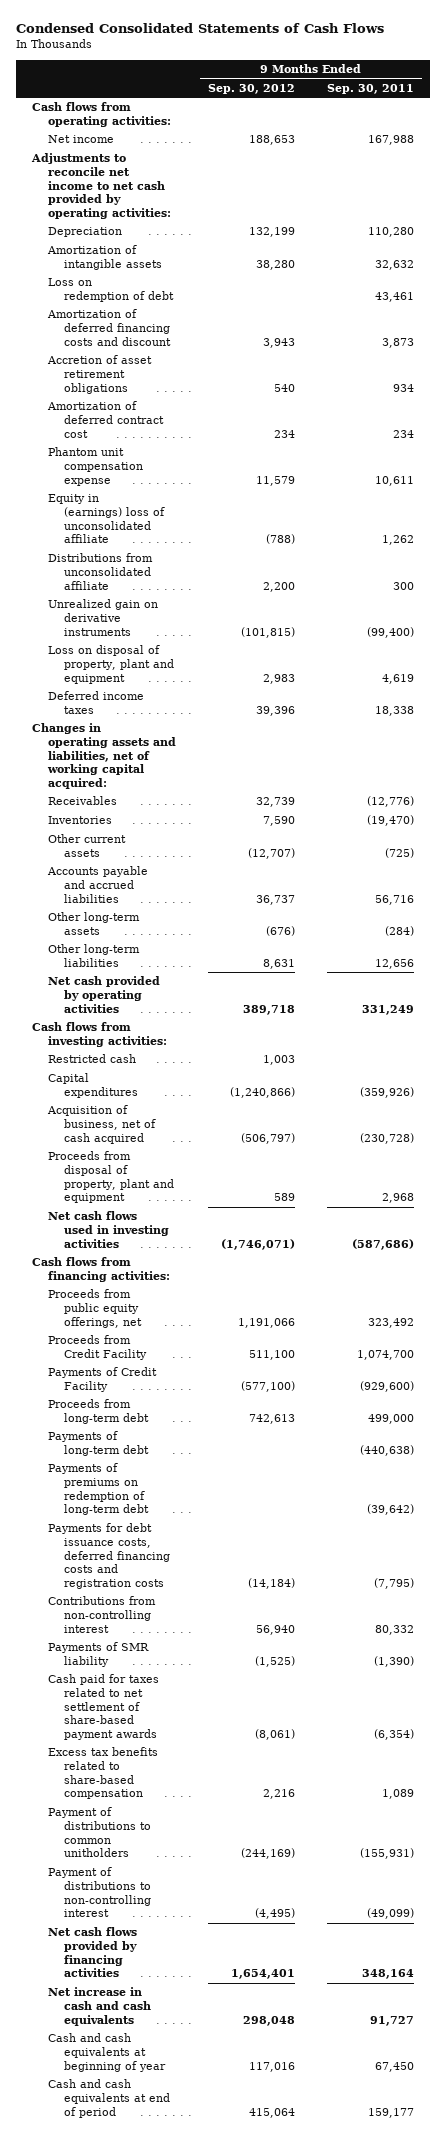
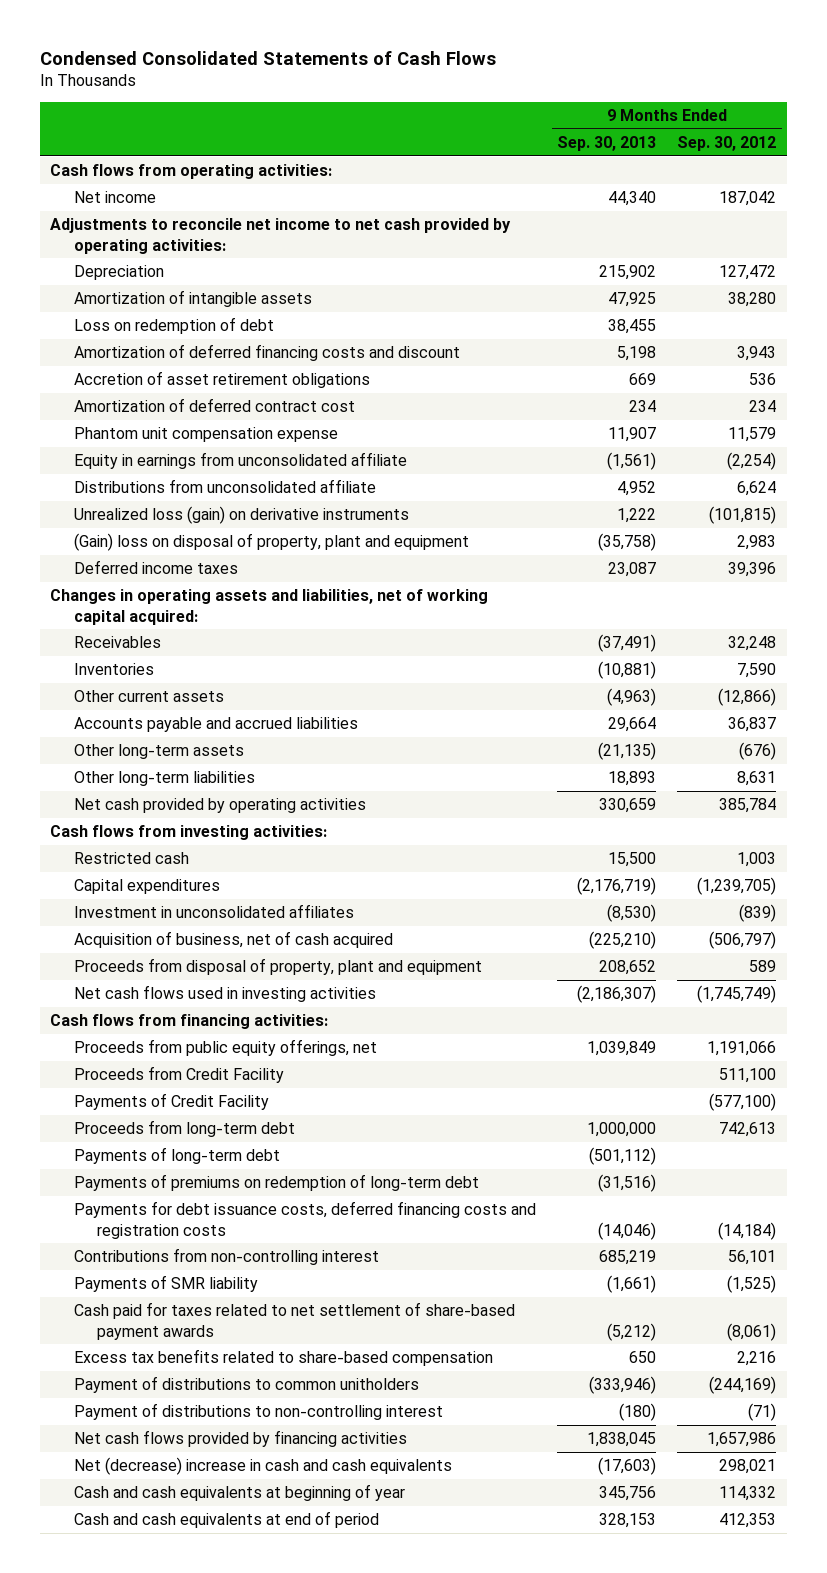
[326,83,414,94] Sep. 30, 2011 -> none
none -> [557,135,657,151] Sep. 30, 2013
[249,135,296,146] 188,653 -> [719,191,777,207] 187,042
[249,227,296,238] 132,199 -> [719,265,777,281] 127,472
[274,383,296,392] 540 -> [749,373,777,386] 536
[48,494,166,544] Equity in (earnings) loss of unconsolidated affiliate -> [73,452,407,470] Equity in earnings from unconsolidated affiliate
[266,534,296,545] (788) -> [727,452,777,471] (2,254)
[263,581,296,592] 2,200 -> [737,481,777,497] 6,624
[48,599,159,636] Unrealized gain on derivative instruments -> [73,506,409,525] Unrealized loss (gain) on derivative instruments
[48,645,175,684] Loss on disposal of property, plant and equipment -> [73,533,469,552] (Gain) loss on disposal of property, plant and equipment
[256,797,296,808] 32,739 -> [728,636,777,652] 32,248
[248,848,296,860] (12,707) -> [718,688,777,707] (12,866)
[256,894,296,905] 36,737 -> [728,717,777,733] 36,837
[243,1004,296,1015] 389,718 -> [719,798,777,814] 385,784
[230,1087,296,1099] (1,240,866) -> [697,877,777,896] (1,239,705)
none -> [73,904,354,919] Investment in unconsolidated affiliates
[221,1238,296,1250] (1,746,071) -> [697,985,777,1004] (1,745,749)
[256,1624,296,1635] 56,940 -> [728,1250,777,1266] 56,101
[255,1908,296,1920] (4,495) -> [748,1403,777,1422] (71)
[231,1969,296,1980] 1,654,401 -> [707,1432,777,1448] 1,657,986
[48,1987,152,2026] Net increase in cash and cash equivalents -> [73,1457,452,1476] Net (decrease) increase in cash and cash equivalents
[243,2015,296,2026] 298,048 -> [719,1459,777,1475] 298,021
[249,2061,296,2072] 117,016 -> [719,1486,777,1502] 114,332
[249,2107,296,2118] 415,064 -> [719,1513,777,1529] 412,353

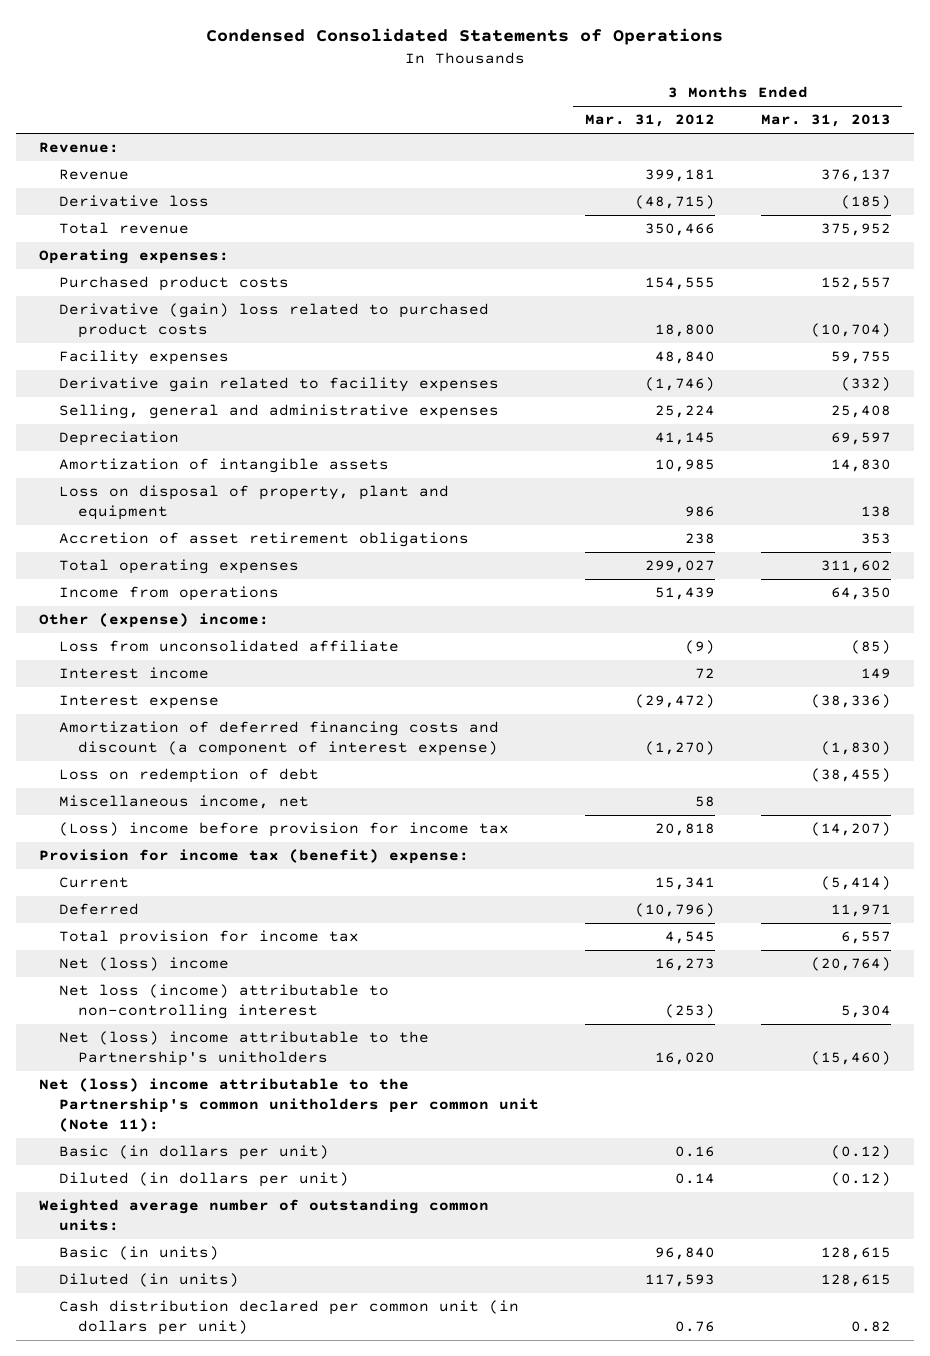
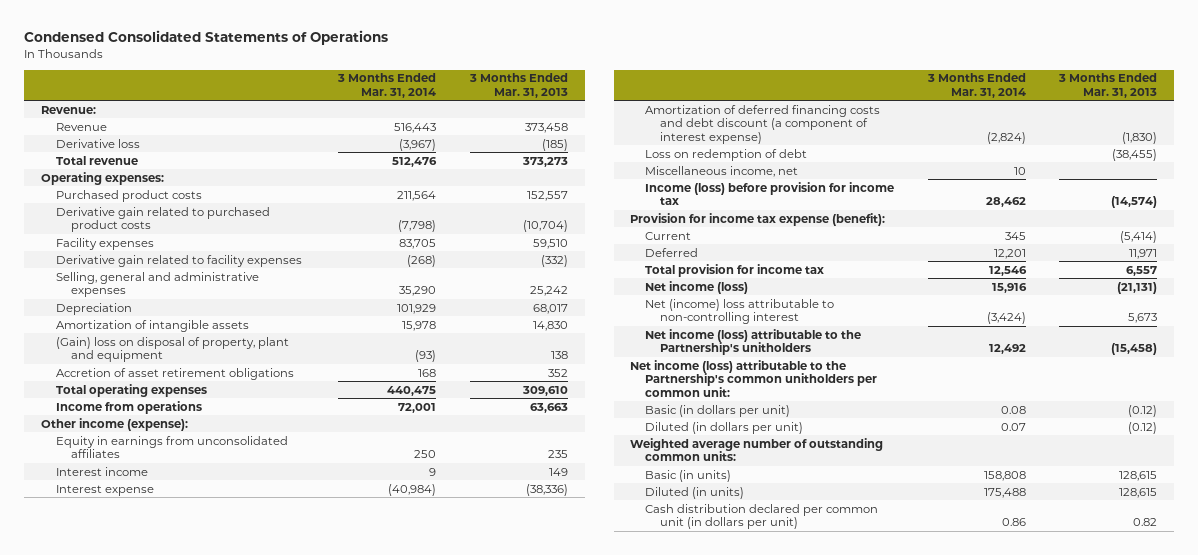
[584,114,715,128] Mar. 31, 2012 -> none
none -> [337,73,437,99] 3 Months Ended Mar. 31, 2014
[820,169,891,183] 376,137 -> [524,122,568,133] 373,458
[820,223,891,237] 375,952 -> [521,156,568,167] 373,273
[58,303,489,339] Derivative (gain) loss related to purchased product costs -> [56,206,271,233] Derivative gain related to purchased product costs
[830,351,891,365] 59,755 -> [532,238,568,249] 59,510
[830,405,891,419] 25,408 -> [529,286,568,297] 25,242
[830,432,891,446] 69,597 -> [532,303,568,314] 68,017
[58,485,449,521] Loss on disposal of property, plant and equipment -> [56,336,290,363] (Gain) loss on disposal of property, plant and equipment
[860,533,891,545] 353 -> [547,368,568,377] 352
[820,560,891,574] 311,602 -> [521,385,568,396] 309,610
[830,587,891,601] 64,350 -> [529,402,568,413] 63,663
[39,613,270,629] Other (expense) income: -> [41,417,189,431] Other income (expense):
[58,640,399,653] Loss from unconsolidated affiliate -> [56,435,289,459] Equity in earnings from unconsolidated affiliates
[850,640,891,655] (85) -> [547,450,568,459] 235
[58,721,499,757] Amortization of deferred financing costs and discount (a component of interest expense) -> [645,104,881,145] Amortization of deferred financing costs and debt discount (a component of interest expense)
[58,822,509,838] (Loss) income before provision for income tax -> [645,181,895,206] Income (loss) before provision for income tax
[810,822,891,837] (14,207) -> [1111,196,1158,209] (14,574)
[39,849,470,865] Provision for income tax (benefit) expense: -> [630,212,886,226] Provision for income tax expense (benefit):
[58,957,229,972] Net (loss) income -> [645,280,749,294] Net income (loss)
[810,957,891,972] (20,764) -> [1117,281,1158,294] (21,131)
[58,984,389,1020] Net loss (income) attributable to non-controlling interest -> [645,298,835,325] Net (income) loss attributable to non-controlling interest
[840,1005,891,1019] 5,304 -> [1128,313,1158,324] 5,673
[58,1031,429,1067] Net (loss) income attributable to the Partnership's unitholders -> [645,328,862,356] Net income (loss) attributable to the Partnership's unitholders
[810,1051,891,1066] (15,460) -> [1111,343,1158,356] (15,458)
[39,1078,539,1133] Net (loss) income attributable to the Partnership's common unitholders per common unit (Note 11): -> [630,359,878,398] Net income (loss) attributable to the Partnership's common unitholders per common unit:

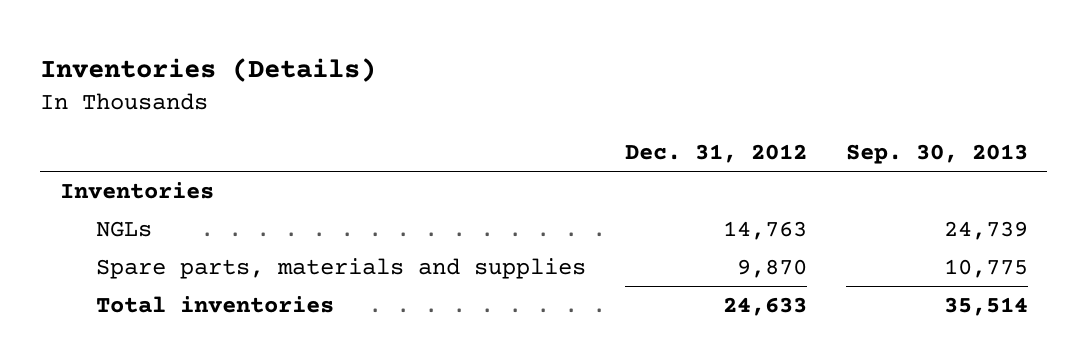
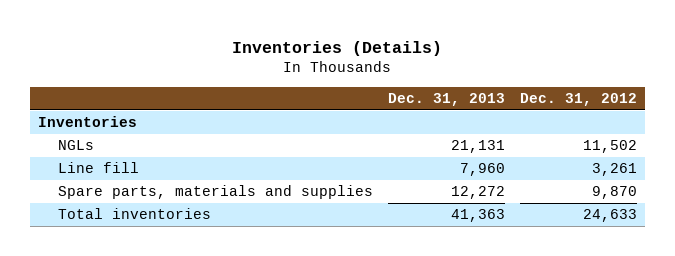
[845,143,1028,164] Sep. 30, 2013 -> none
none -> [388,92,506,106] Dec. 31, 2013
[722,220,807,240] 14,763 -> [583,140,638,154] 11,502
none -> [58,162,140,174] Line fill

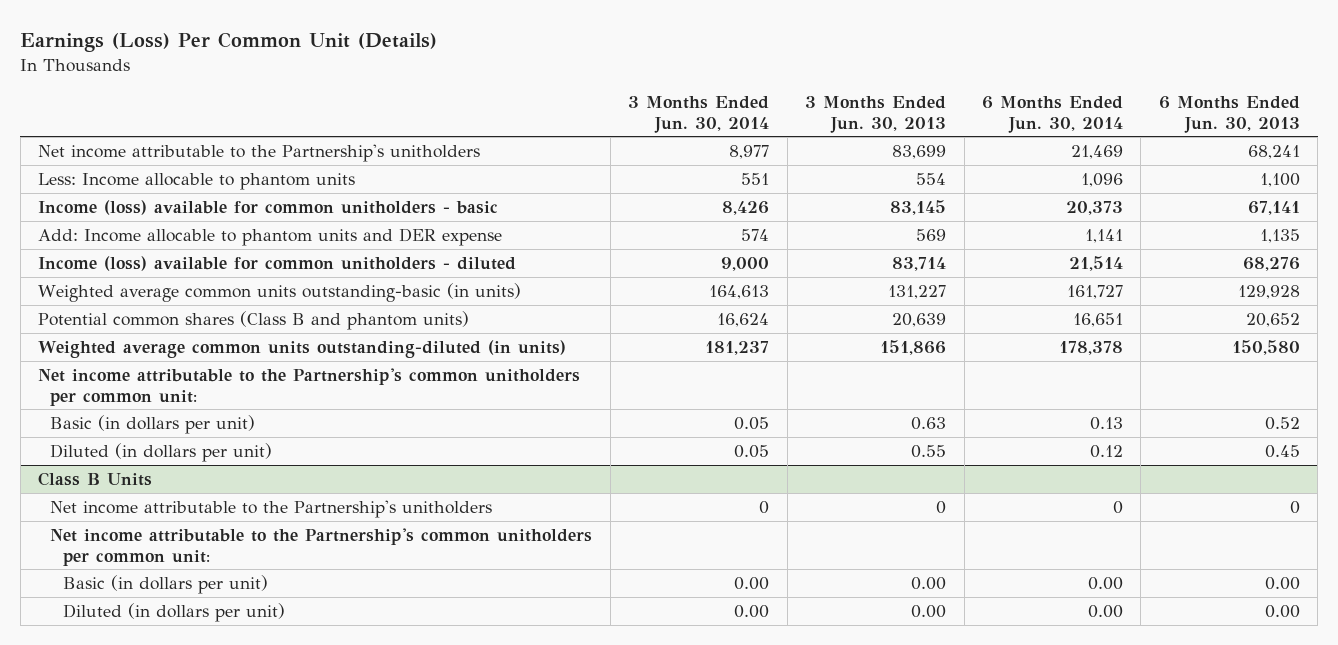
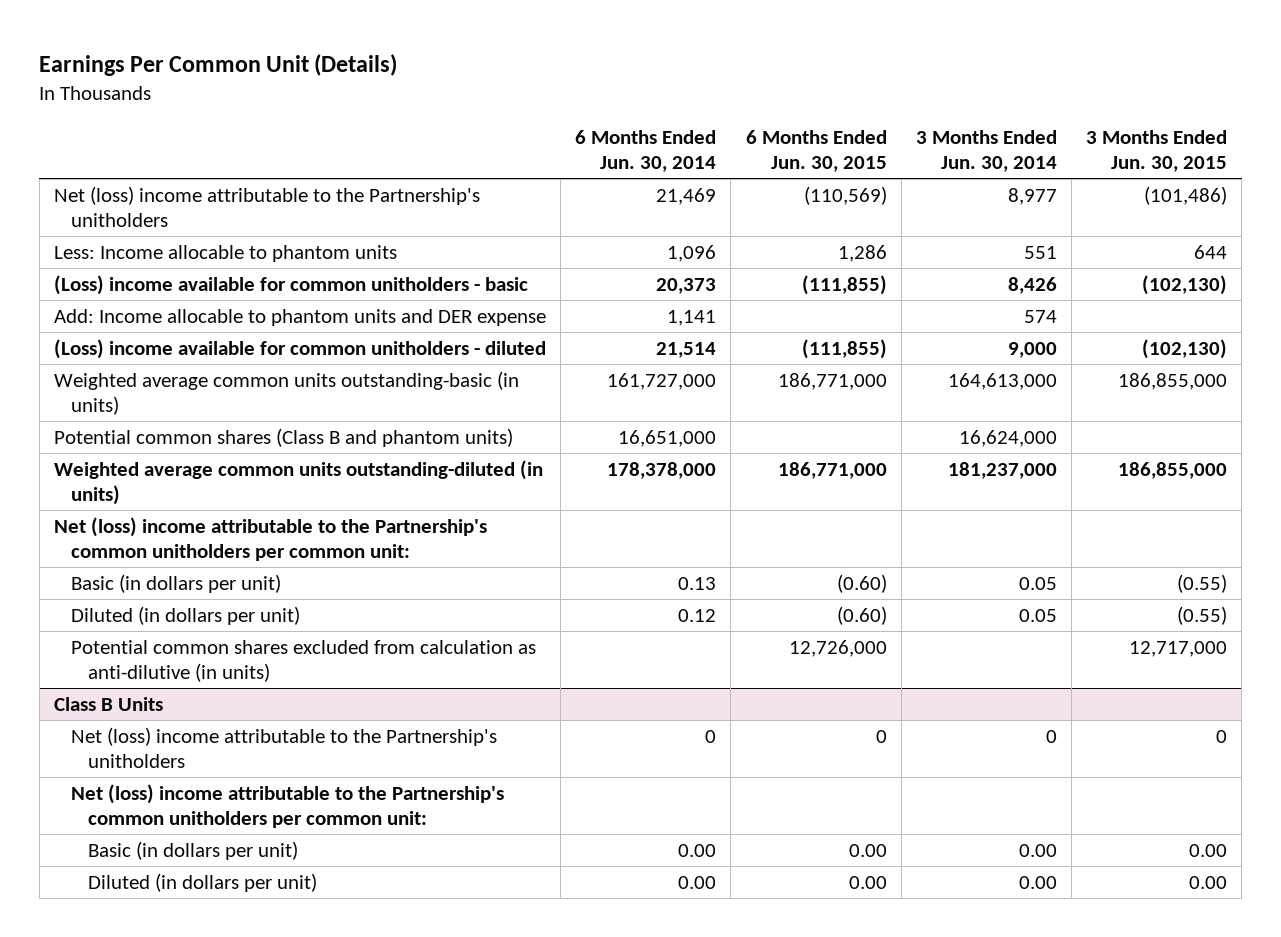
[20,32,438,53] Earnings (Loss) Per Common Unit (Details) -> [39,53,398,76] Earnings Per Common Unit (Details)
[805,95,947,133] 3 Months Ended Jun. 30, 2013 -> none
[1158,95,1300,133] 6 Months Ended Jun. 30, 2013 -> none
none -> [745,130,887,172] 6 Months Ended Jun. 30, 2015
none -> [1086,130,1228,172] 3 Months Ended Jun. 30, 2015
[38,143,481,162] Net income attributable to the Partnership's unitholders -> [53,185,480,227] Net (loss) income attributable to the Partnership's unitholders
[38,199,499,215] Income (loss) available for common unitholders - basic -> [53,274,528,295] (Loss) income available for common unitholders - basic
[38,255,517,271] Income (loss) available for common unitholders - diluted -> [53,338,546,359] (Loss) income available for common unitholders - diluted
[709,284,770,299] 164,613 -> [947,372,1057,390] 164,613,000
[1066,284,1123,299] 161,727 -> [607,372,717,390] 161,727,000
[717,312,770,327] 16,624 -> [958,429,1057,447] 16,624,000
[1072,312,1123,327] 16,651 -> [618,429,717,447] 16,651,000
[705,340,770,355] 181,237 -> [947,461,1057,479] 181,237,000
[1058,340,1123,355] 178,378 -> [607,461,717,479] 178,378,000
[38,367,581,406] Net income attributable to the Partnership's common unitholders per common unit: -> [53,516,487,561] Net (loss) income attributable to the Partnership's common unitholders per common unit:
none -> [71,639,537,682] Potential common shares excluded from calculation as anti-dilutive (in units)
[50,499,493,518] Net income attributable to the Partnership's unitholders -> [71,726,498,768] Net (loss) income attributable to the Partnership's unitholders
[50,527,593,566] Net income attributable to the Partnership's common unitholders per common unit: -> [71,783,505,828] Net (loss) income attributable to the Partnership's common unitholders per common unit:

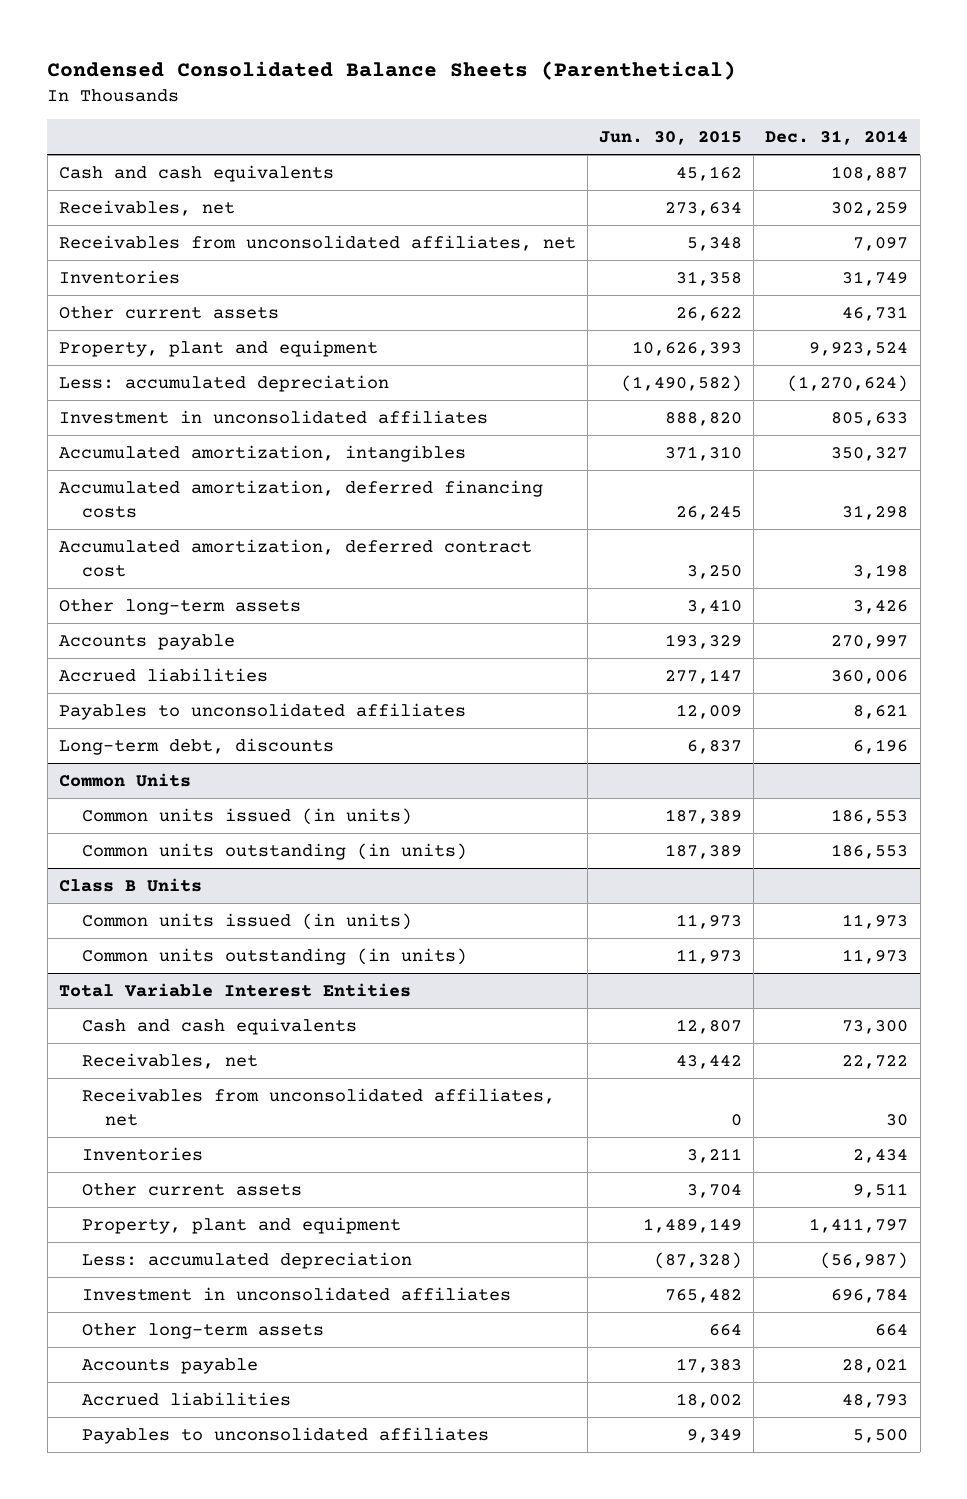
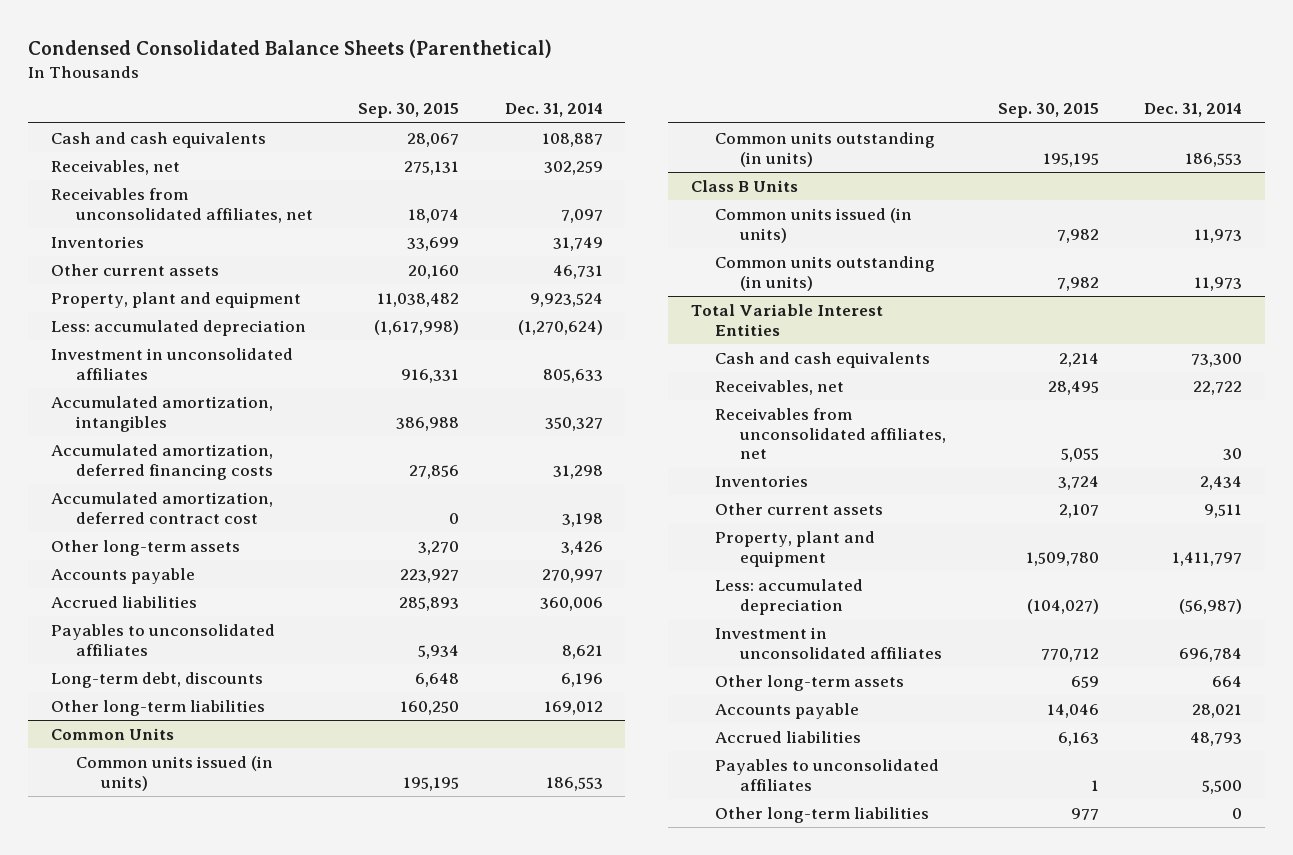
[599,130,743,146] Jun. 30, 2015 -> none
none -> [358,103,460,119] Sep. 30, 2015
none -> [50,699,265,716] Other long-term liabilities
none -> [715,806,930,823] Other long-term liabilities

